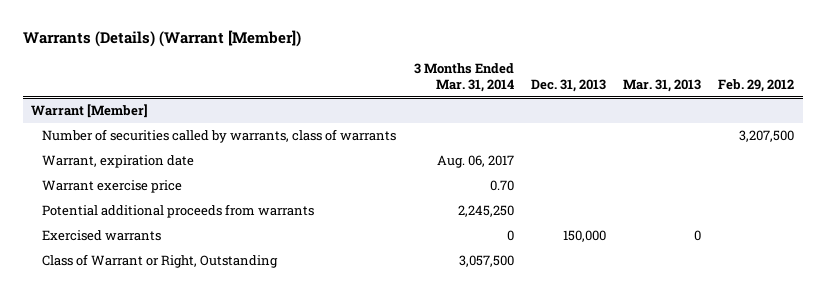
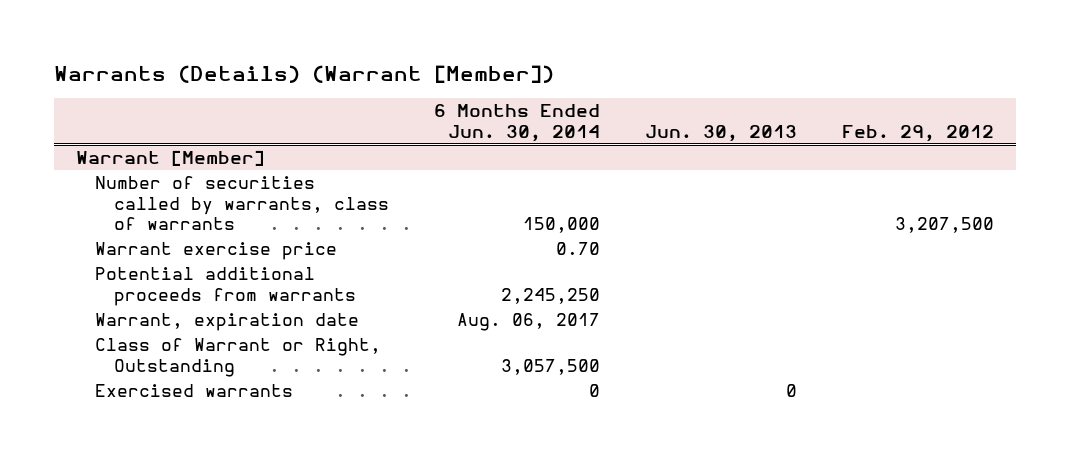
[413,63,514,92] 3 Months Ended Mar. 31, 2014 -> none
[530,78,606,92] Dec. 31, 2013 -> none
[622,78,701,92] Mar. 31, 2013 -> none
none -> [434,104,601,142] 6 Months Ended Jun. 30, 2014
none -> [645,124,798,142] Jun. 30, 2013
[42,155,195,169] Warrant, expiration date -> [95,313,360,332] Warrant, expiration date
[42,230,162,242] Exercised warrants -> [95,384,294,398] Exercised warrants

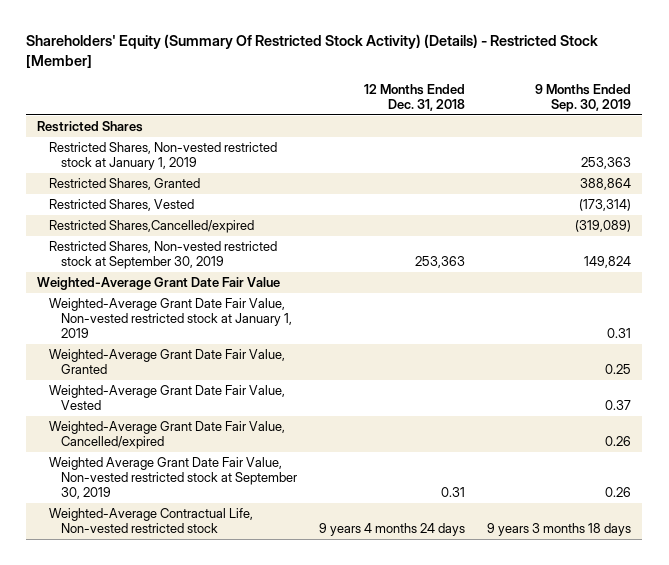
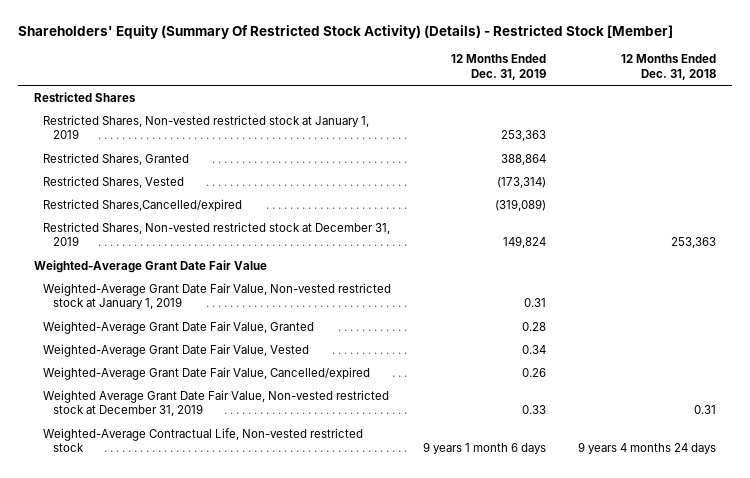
[535,83,632,112] 9 Months Ended Sep. 30, 2019 -> none
none -> [451,54,547,81] 12 Months Ended Dec. 31, 2019
[49,241,278,270] Restricted Shares, Non-vested restricted stock at September 30, 2019 -> [43,221,391,247] Restricted Shares, Non-vested restricted stock at December 31, 2019
[49,457,297,500] Weighted Average Grant Date Fair Value, Non-vested restricted stock at September 30, 2019 -> [43,389,390,417] Weighted Average Grant Date Fair Value, Non-vested restricted stock at December 31, 2019

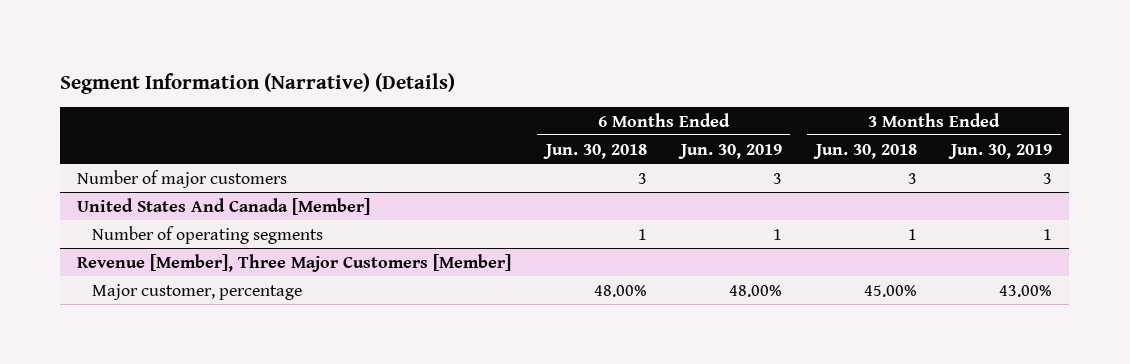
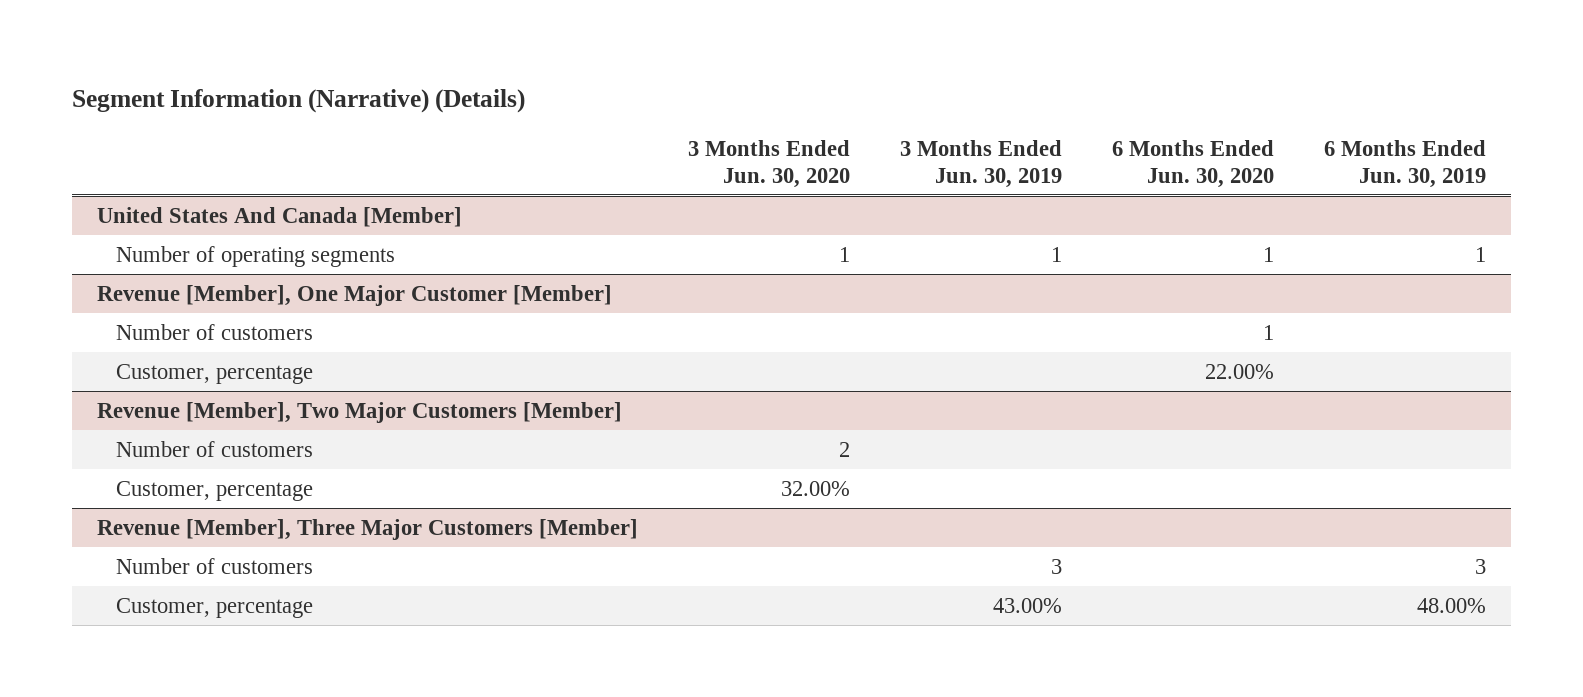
[542,143,647,159] Jun. 30, 2018 -> none
[813,143,918,159] Jun. 30, 2018 -> none
none -> [688,139,851,188] 3 Months Ended Jun. 30, 2020
none -> [1111,139,1274,188] 6 Months Ended Jun. 30, 2020
[77,169,288,188] Number of major customers -> none
none -> [97,284,613,306] Revenue [Member], One Major Customer [Member]
none -> [116,323,314,340] Number of customers
none -> [116,363,314,384] Customer, percentage
none -> [97,401,623,423] Revenue [Member], Two Major Customers [Member]
none -> [116,440,314,457] Number of customers
none -> [116,480,314,501] Customer, percentage
none -> [116,557,314,574] Number of customers
[91,283,302,300] Major customer, percentage -> [116,597,314,618] Customer, percentage

